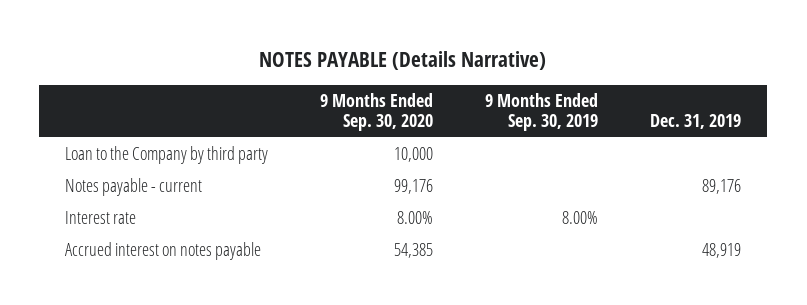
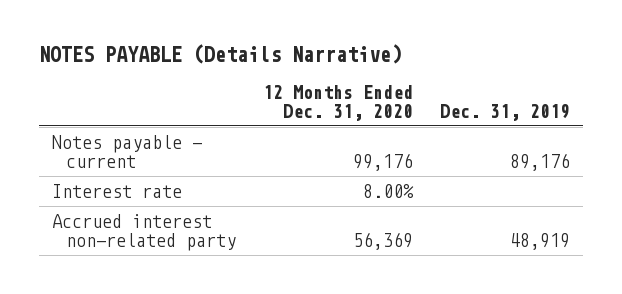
[320,92,434,132] 9 Months Ended Sep. 30, 2020 -> none
[485,92,599,132] 9 Months Ended Sep. 30, 2019 -> none
none -> [263,84,414,121] 12 Months Ended Dec. 31, 2020
[65,146,269,165] Loan to the Company by third party -> none
[65,242,262,261] Accrued interest on notes payable -> [52,214,237,252] Accrued interest non-related party

